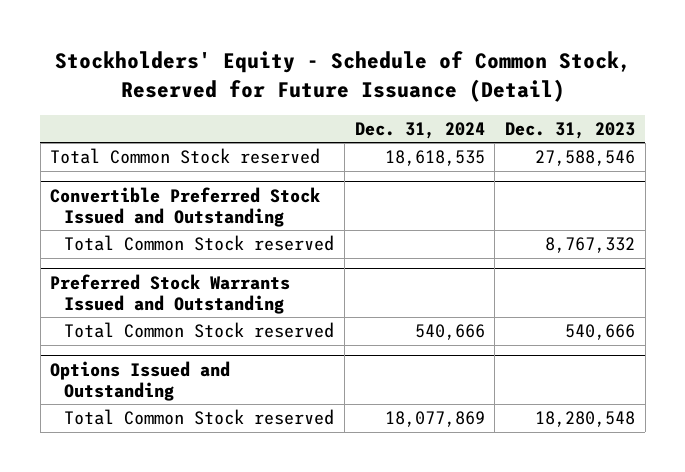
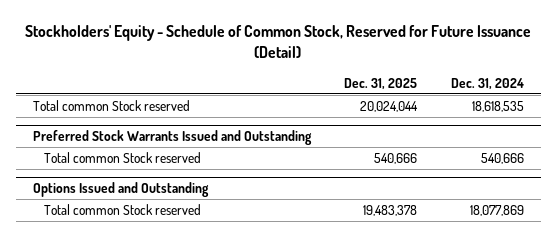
[504,121,635,139] Dec. 31, 2023 -> none
none -> [344,77,418,90] Dec. 31, 2025
[50,186,321,227] Convertible Preferred Stock Issued and Outstanding -> none
[64,235,335,252] Total Common Stock reserved -> none
[50,148,321,165] Total Common Stock reserved -> [32,99,190,111] Total common Stock reserved
[64,322,335,339] Total Common Stock reserved -> [43,151,201,163] Total common Stock reserved
[64,409,335,426] Total Common Stock reserved -> [43,203,201,215] Total common Stock reserved

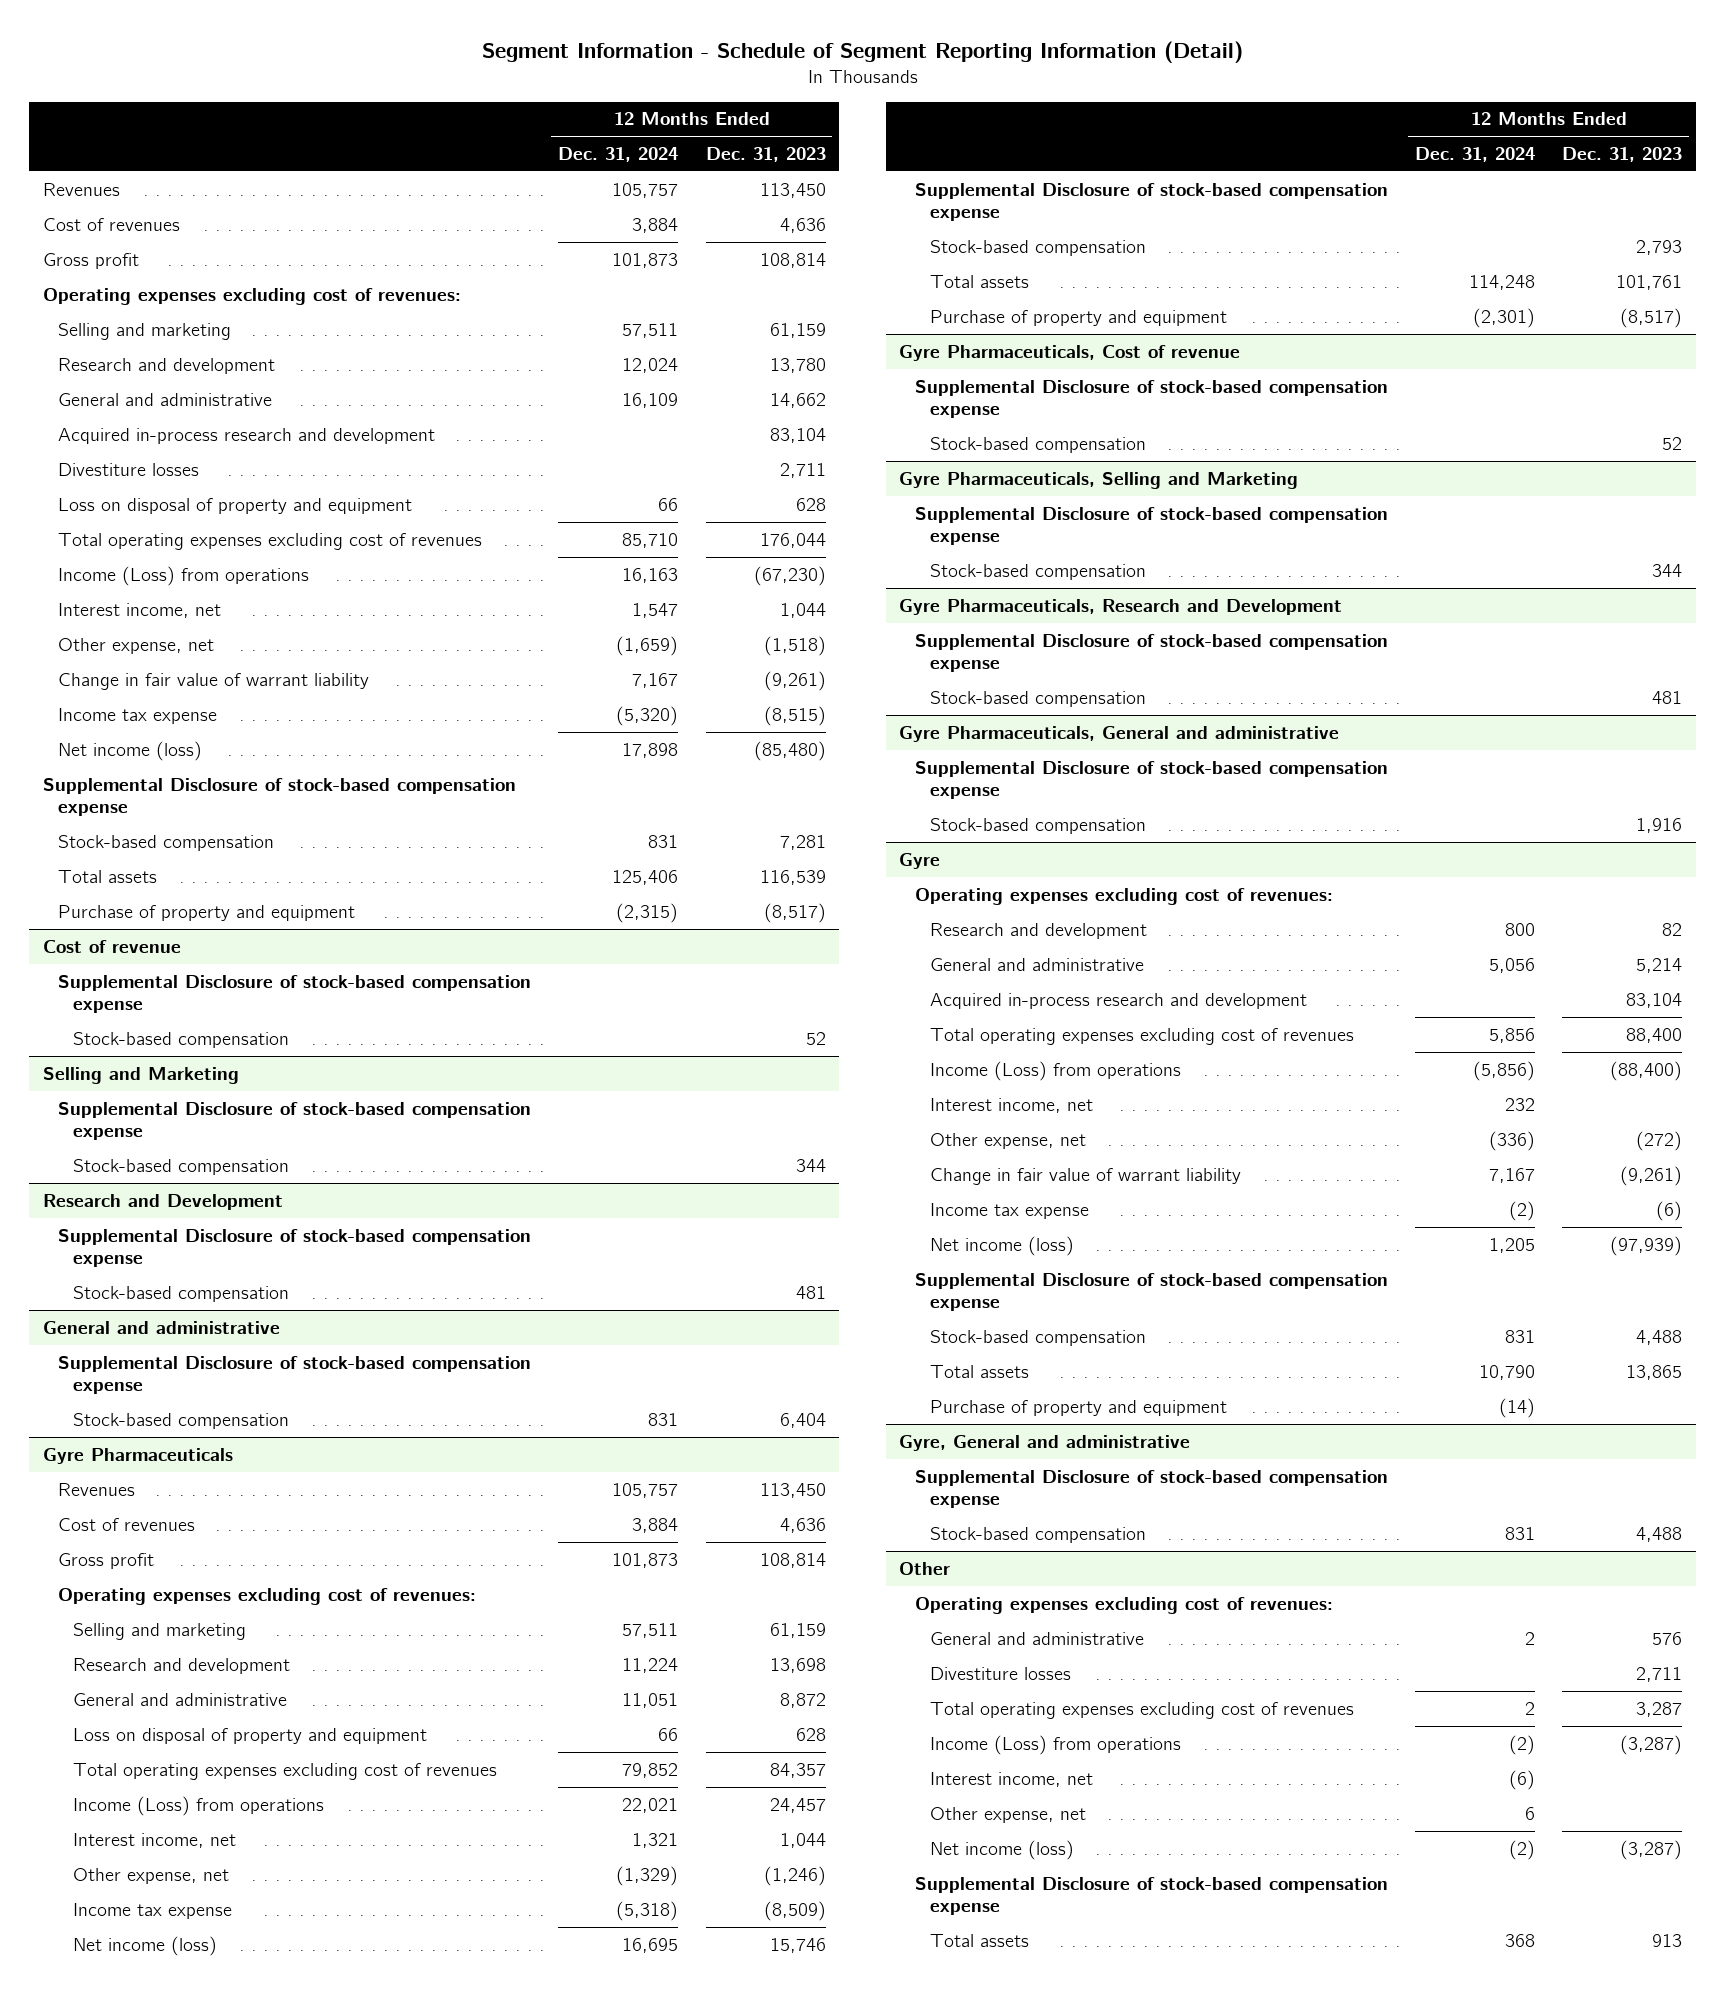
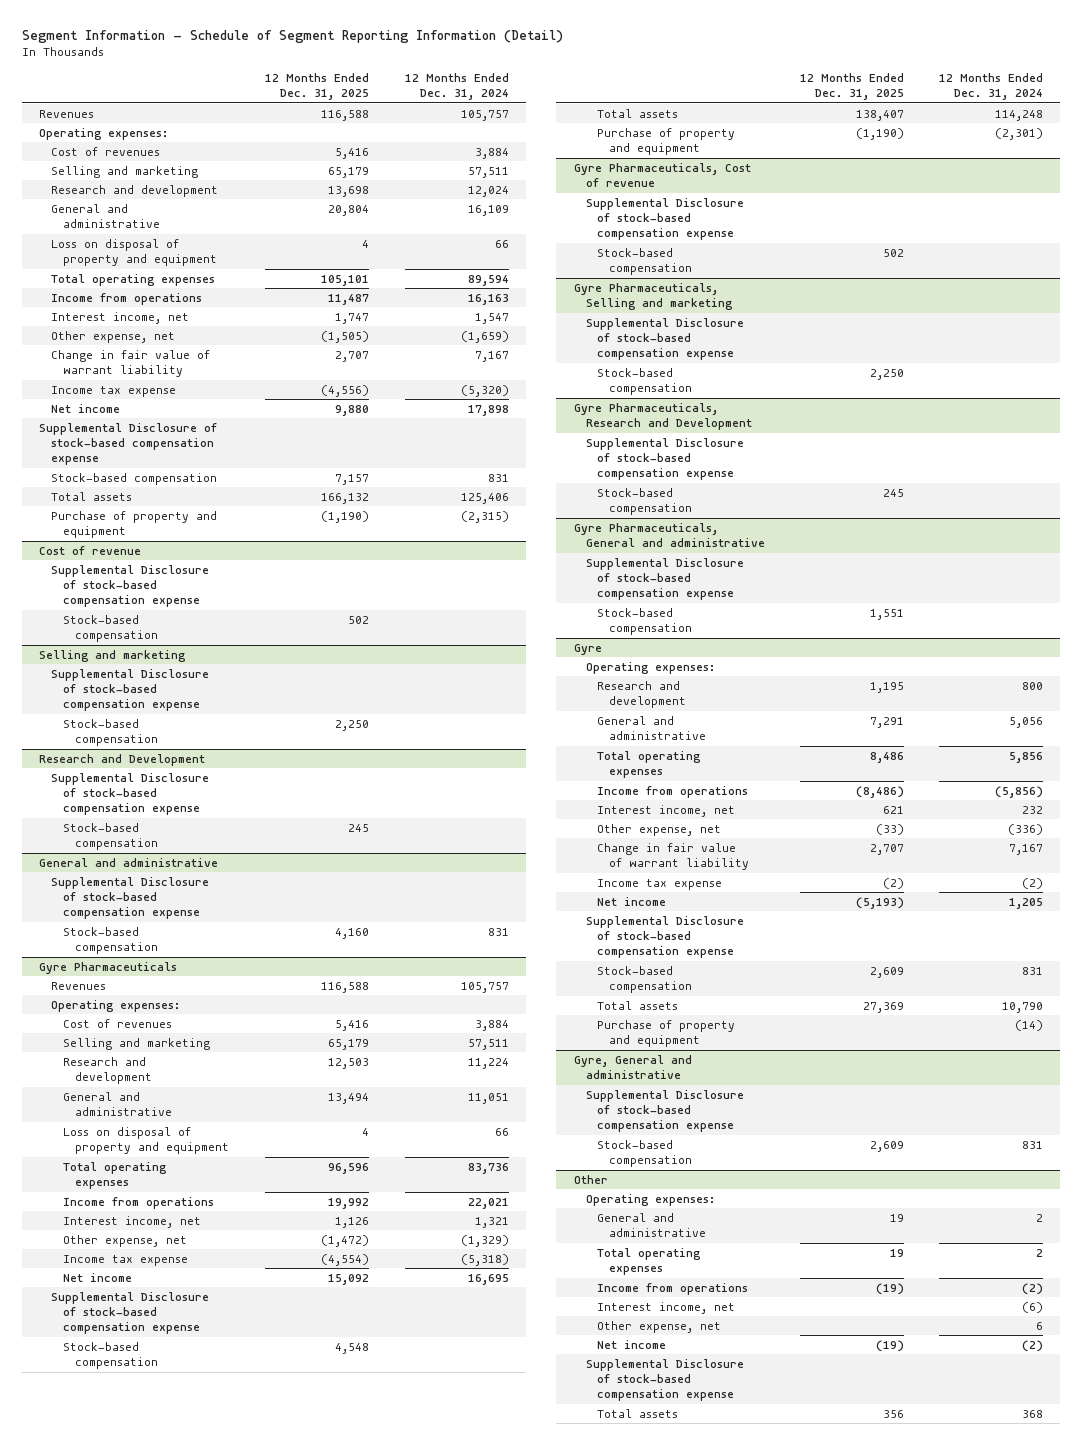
[705,146,826,162] Dec. 31, 2023 -> none
none -> [265,73,370,101] 12 Months Ended Dec. 31, 2025
none -> [39,127,169,140] Operating expenses:
[42,252,139,269] Gross profit -> none
[42,287,461,305] Operating expenses excluding cost of revenues: -> none
[57,427,435,444] Acquired in-process research and development -> none
[57,462,199,476] Divestiture losses -> none
[57,532,482,550] Total operating expenses excluding cost of revenues -> [51,273,216,286] Total operating expenses
[622,532,679,548] 85,710 -> [467,274,509,286] 89,594
[57,565,309,586] Income (Loss) from operations -> [51,292,203,305] Income from operations
[57,740,202,761] Net income (loss) -> [51,403,121,413] Net income
[42,1066,239,1084] Selling and Marketing -> [39,649,187,662] Selling and marketing
none -> [51,999,181,1012] Operating expenses:
[57,1552,154,1569] Gross profit -> none
[57,1587,476,1605] Operating expenses excluding cost of revenues: -> none
[73,1762,498,1780] Total operating expenses excluding cost of revenues -> [63,1161,168,1190] Total operating expenses
[622,1762,679,1778] 79,852 -> [467,1162,509,1174] 83,736
[73,1795,325,1816] Income (Loss) from operations -> [63,1196,215,1209] Income from operations
[73,1935,218,1956] Net income (loss) -> [63,1272,133,1282] Net income
[899,471,1299,489] Gyre Pharmaceuticals, Selling and Marketing -> [573,282,733,311] Gyre Pharmaceuticals, Selling and marketing
[914,887,1333,905] Operating expenses excluding cost of revenues: -> [585,661,715,674] Operating expenses:
[930,992,1308,1009] Acquired in-process research and development -> none
[930,1027,1355,1045] Total operating expenses excluding cost of revenues -> [597,750,702,779] Total operating expenses
[930,1060,1182,1081] Income (Loss) from operations -> [597,785,749,798] Income from operations
[930,1235,1075,1256] Net income (loss) -> [597,896,667,906] Net income
[914,1596,1333,1614] Operating expenses excluding cost of revenues: -> [585,1193,715,1206] Operating expenses:
[930,1666,1072,1680] Divestiture losses -> none
[930,1701,1355,1719] Total operating expenses excluding cost of revenues -> [597,1247,702,1276] Total operating expenses
[930,1734,1182,1755] Income (Loss) from operations -> [597,1282,749,1295] Income from operations
[930,1839,1075,1860] Net income (loss) -> [597,1339,667,1349] Net income

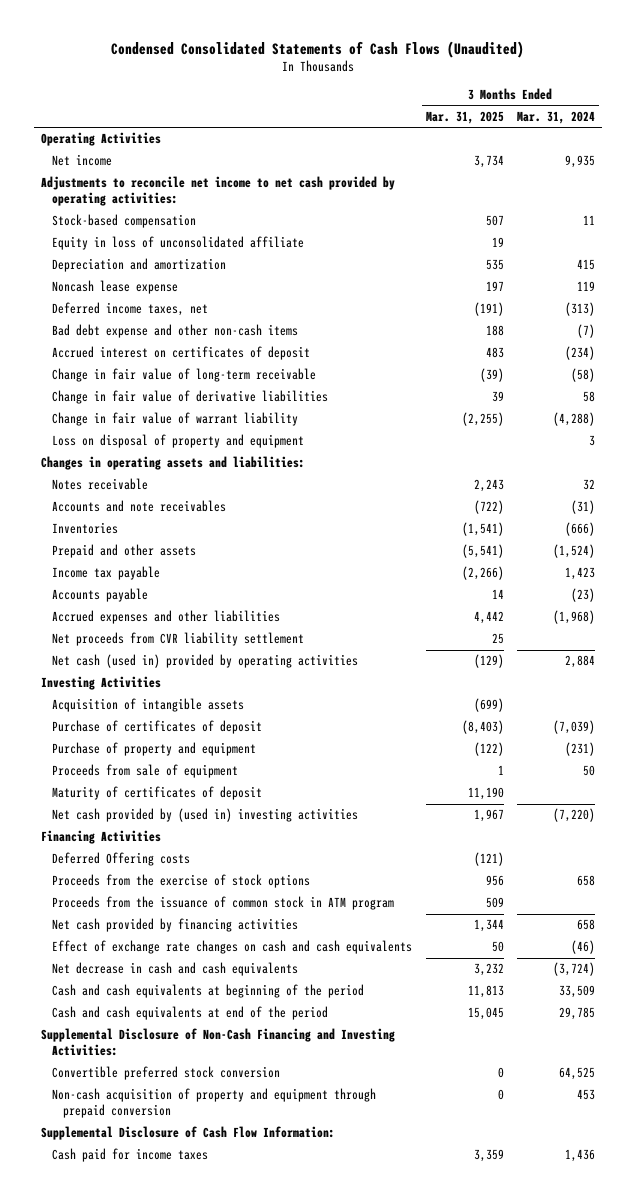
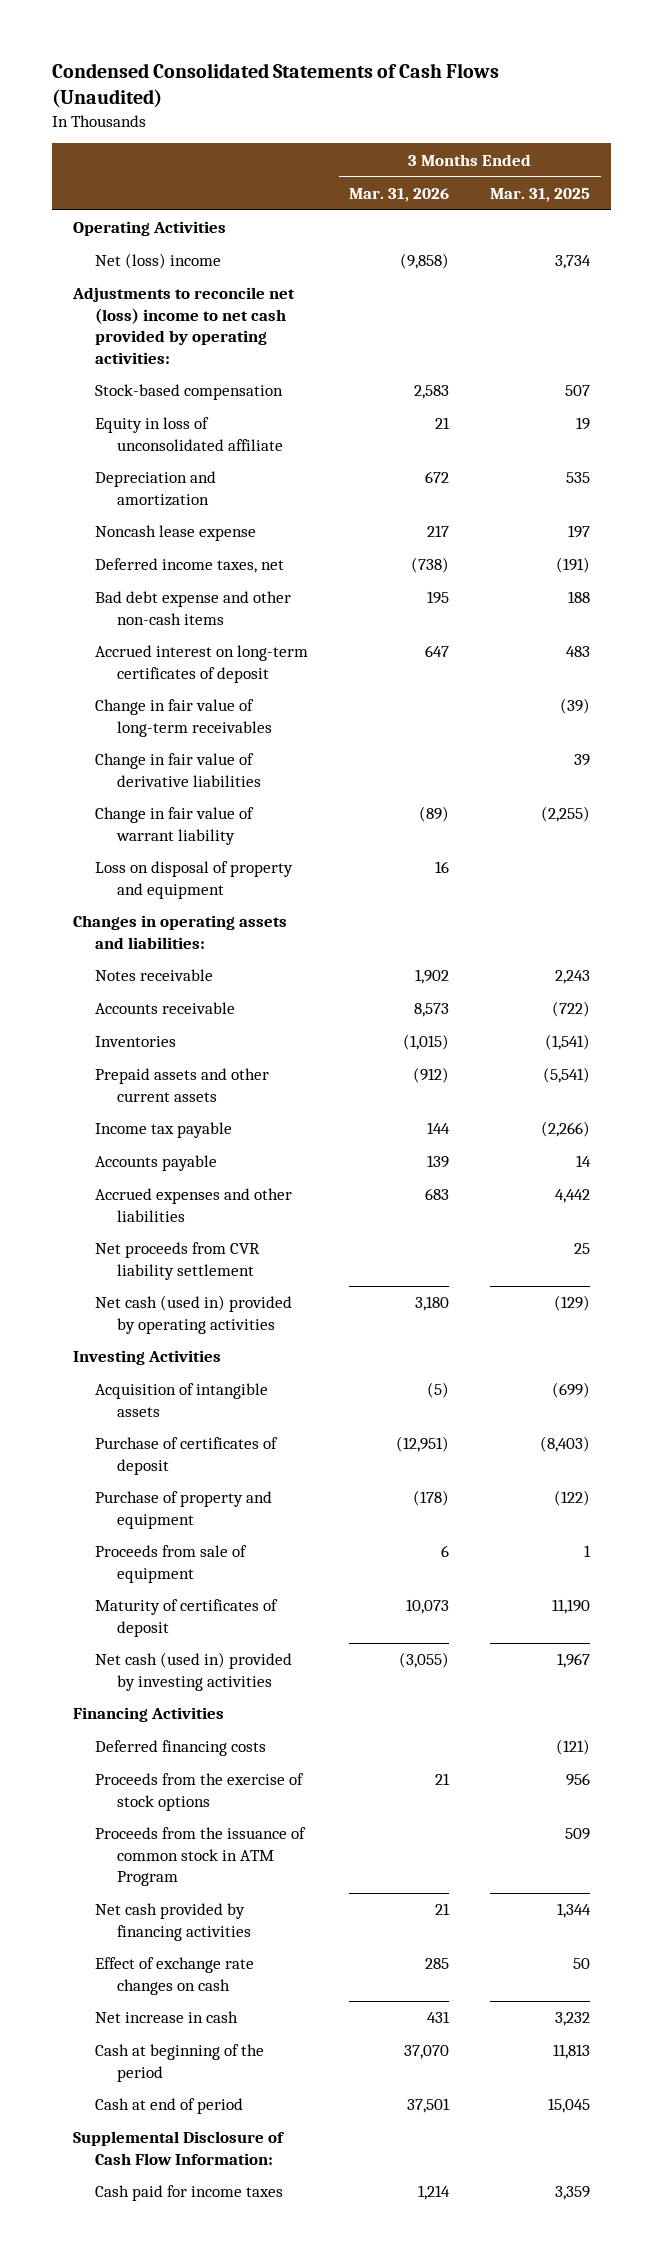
[517,110,596,124] Mar. 31, 2024 -> none
none -> [349,187,450,202] Mar. 31, 2026
[51,154,112,167] Net income -> [94,253,221,270] Net (loss) income
[40,176,395,207] Adjustments to reconcile net income to net cash provided by operating activities: -> [71,287,295,364] Adjustments to reconcile net (loss) income to net cash provided by operating activities:
[51,346,310,361] Accrued interest on certificates of deposit -> [94,645,308,683] Accrued interest on long-term certificates of deposit
[51,368,316,383] Change in fair value of long-term receivable -> [94,699,272,737] Change in fair value of long-term receivables
[51,500,226,513] Accounts and note receivables -> [94,1002,235,1015] Accounts receivable
[51,544,196,559] Prepaid and other assets -> [94,1068,269,1102] Prepaid assets and other current assets
[51,808,358,823] Net cash provided by (used in) investing activities -> [94,1652,292,1691] Net cash (used in) provided by investing activities
[51,852,190,867] Deferred Offering costs -> [94,1740,266,1757] Deferred financing costs
[51,896,394,911] Proceeds from the issuance of common stock in ATM program -> [94,1827,306,1887] Proceeds from the issuance of common stock in ATM Program
[40,1028,395,1057] Supplemental Disclosure of Non-Cash Financing and Investing Activities: -> none
[51,1066,280,1081] Convertible preferred stock conversion -> none
[51,1088,376,1119] Non-cash acquisition of property and equipment through prepaid conversion -> none
[51,940,412,955] Effect of exchange rate changes on cash and cash equivalents -> [94,1957,254,1995] Effect of exchange rate changes on cash
[51,962,298,977] Net decrease in cash and cash equivalents -> [94,2011,238,2024] Net increase in cash
[51,984,364,999] Cash and cash equivalents at beginning of the period -> [94,2044,264,2082] Cash at beginning of the period
[51,1006,328,1021] Cash and cash equivalents at end of the period -> [94,2098,243,2115] Cash at end of period

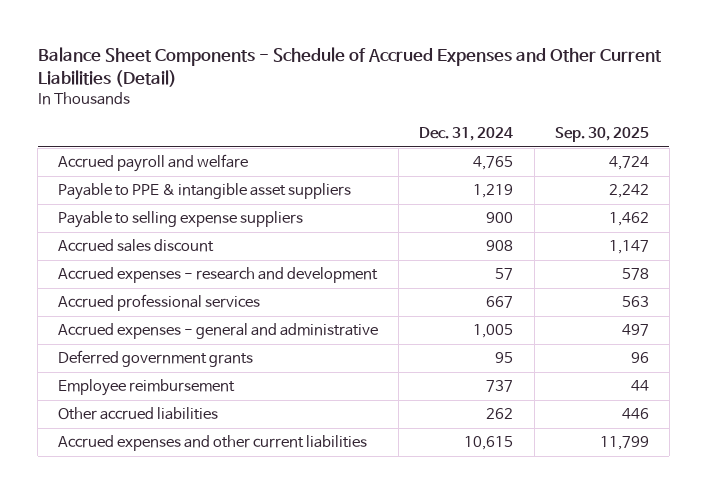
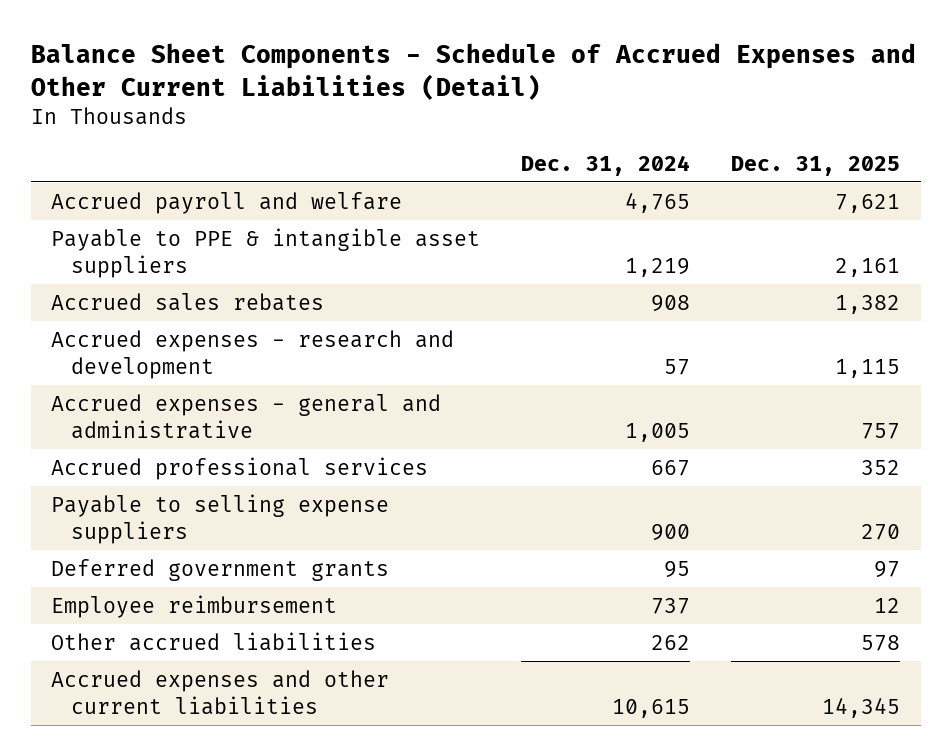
[554,127,649,143] Sep. 30, 2025 -> none
none -> [731,155,901,176] Dec. 31, 2025
[58,239,215,253] Accrued sales discount -> [51,292,325,311] Accrued sales rebates
[58,294,261,312] Accrued professional services -> [51,456,429,480] Accrued professional services
[58,211,304,229] Payable to selling expense suppliers -> [51,493,390,544] Payable to selling expense suppliers

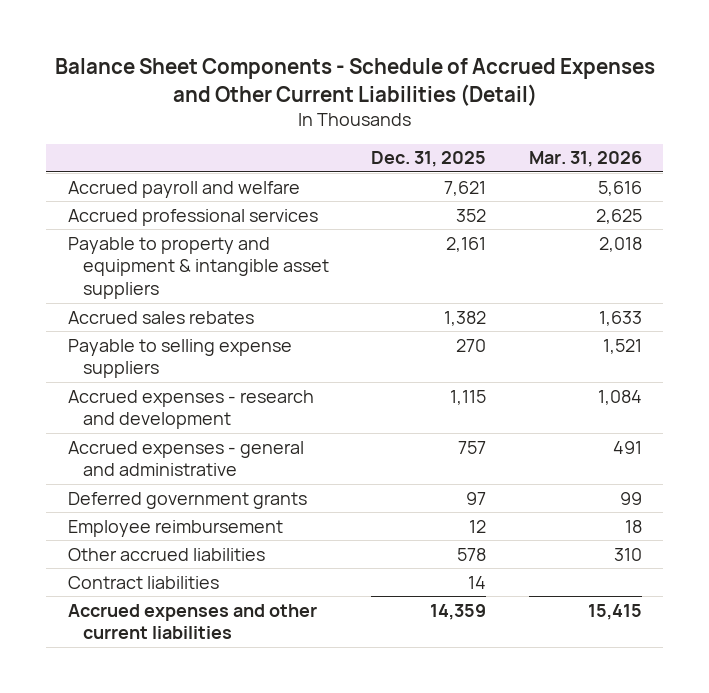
[521,154,691,176] Dec. 31, 2024 -> none
none -> [528,151,642,168] Mar. 31, 2026
[51,456,429,480] Accrued professional services -> [67,208,318,226] Accrued professional services
[51,227,481,278] Payable to PPE & intangible asset suppliers -> [67,236,329,300] Payable to property and equipment & intangible asset suppliers
[51,493,390,544] Payable to selling expense suppliers -> [67,338,292,379] Payable to selling expense suppliers
none -> [67,575,219,589] Contract liabilities
[822,696,901,718] 14,345 -> [430,603,487,620] 14,359

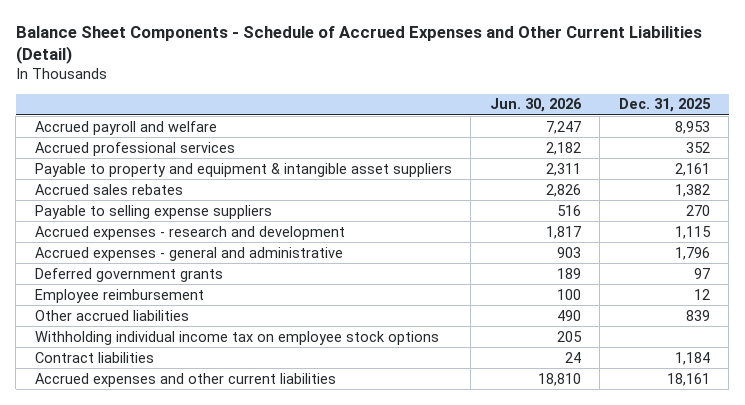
[528,151,642,168] Mar. 31, 2026 -> none
none -> [489,98,582,113] Jun. 30, 2026
[444,180,487,196] 7,621 -> [674,120,710,134] 8,953
[458,440,487,454] 757 -> [674,246,710,260] 1,796
[457,547,487,561] 578 -> [685,309,710,321] 839
none -> [34,330,439,345] Withholding individual income tax on employee stock options
[468,575,487,589] 14 -> [674,351,710,365] 1,184
[430,603,487,620] 14,359 -> [666,372,710,386] 18,161

